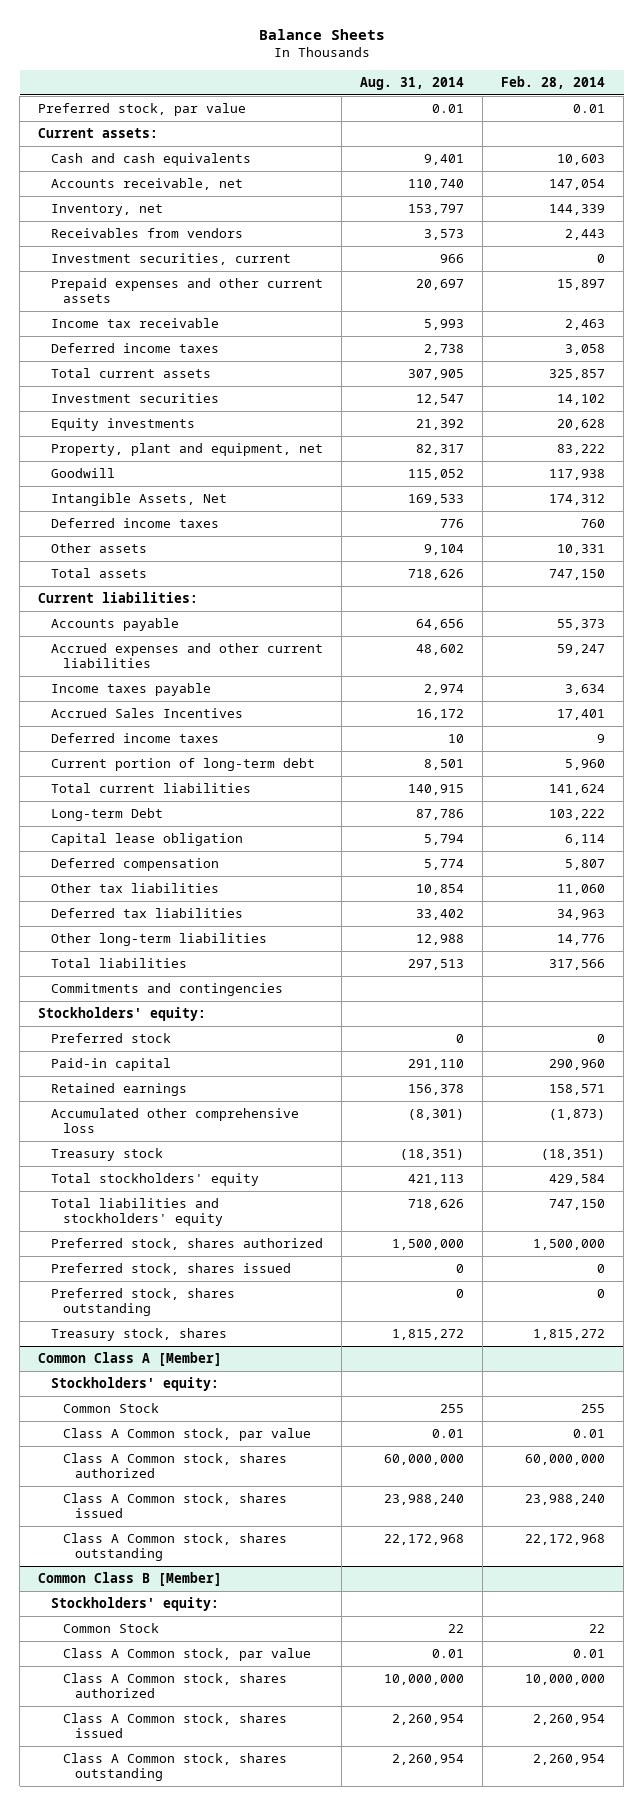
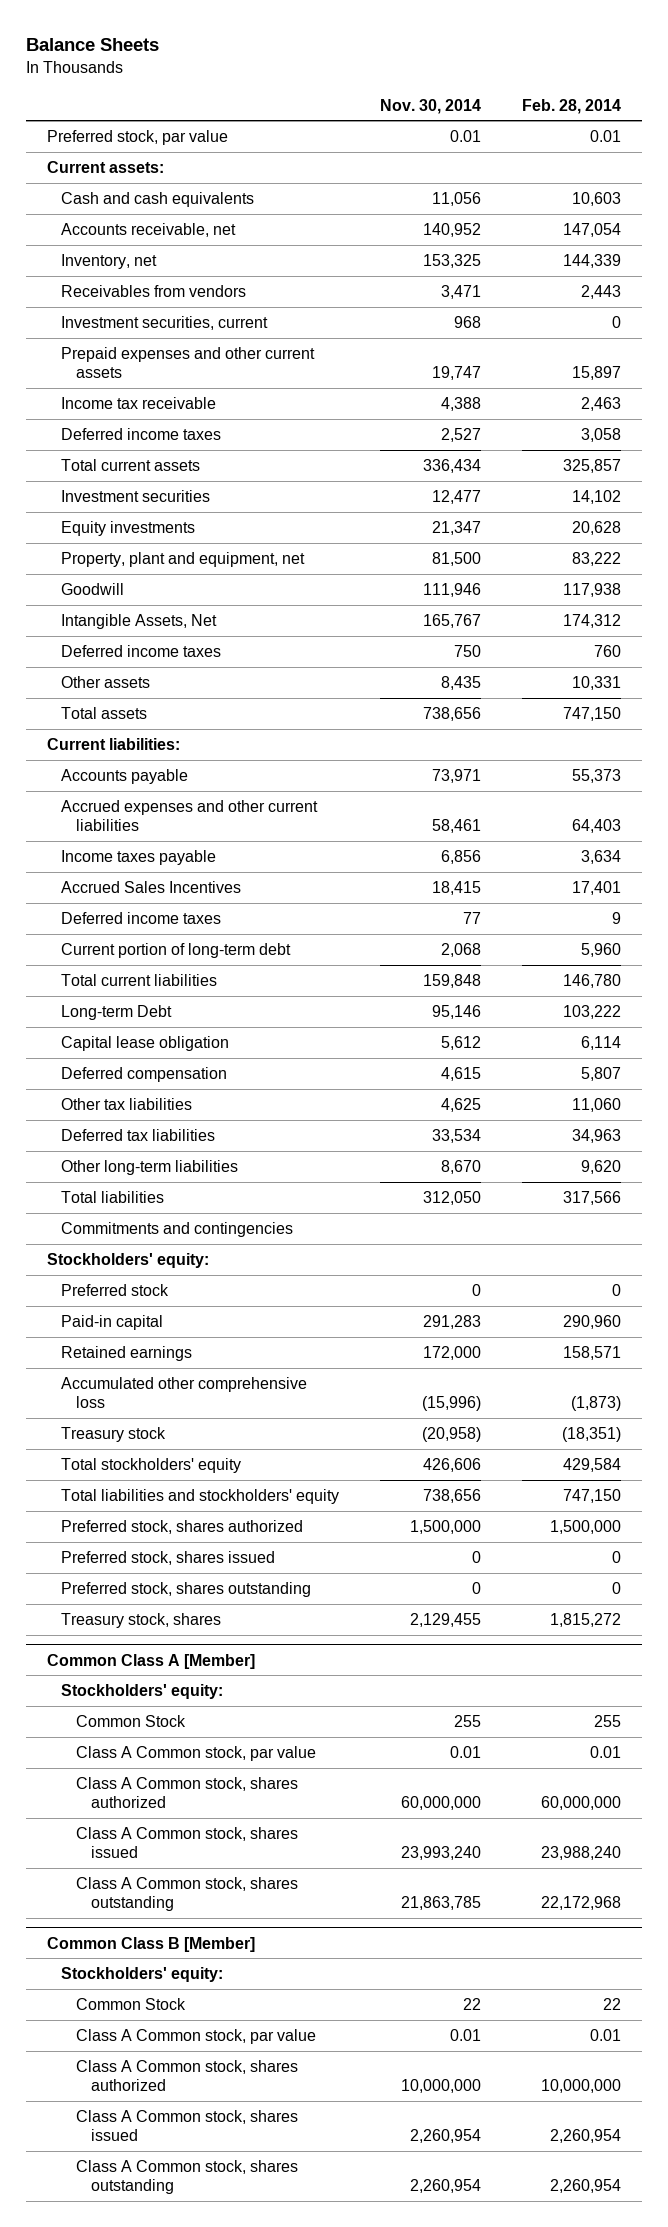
[359,76,464,90] Aug. 31, 2014 -> none
none -> [380,98,482,114] Nov. 30, 2014
[556,644,605,656] 59,247 -> [572,819,622,834] 64,403
[548,784,605,796] 141,624 -> [563,973,622,988] 146,780
[556,934,605,946] 14,776 -> [581,1159,622,1174] 9,620

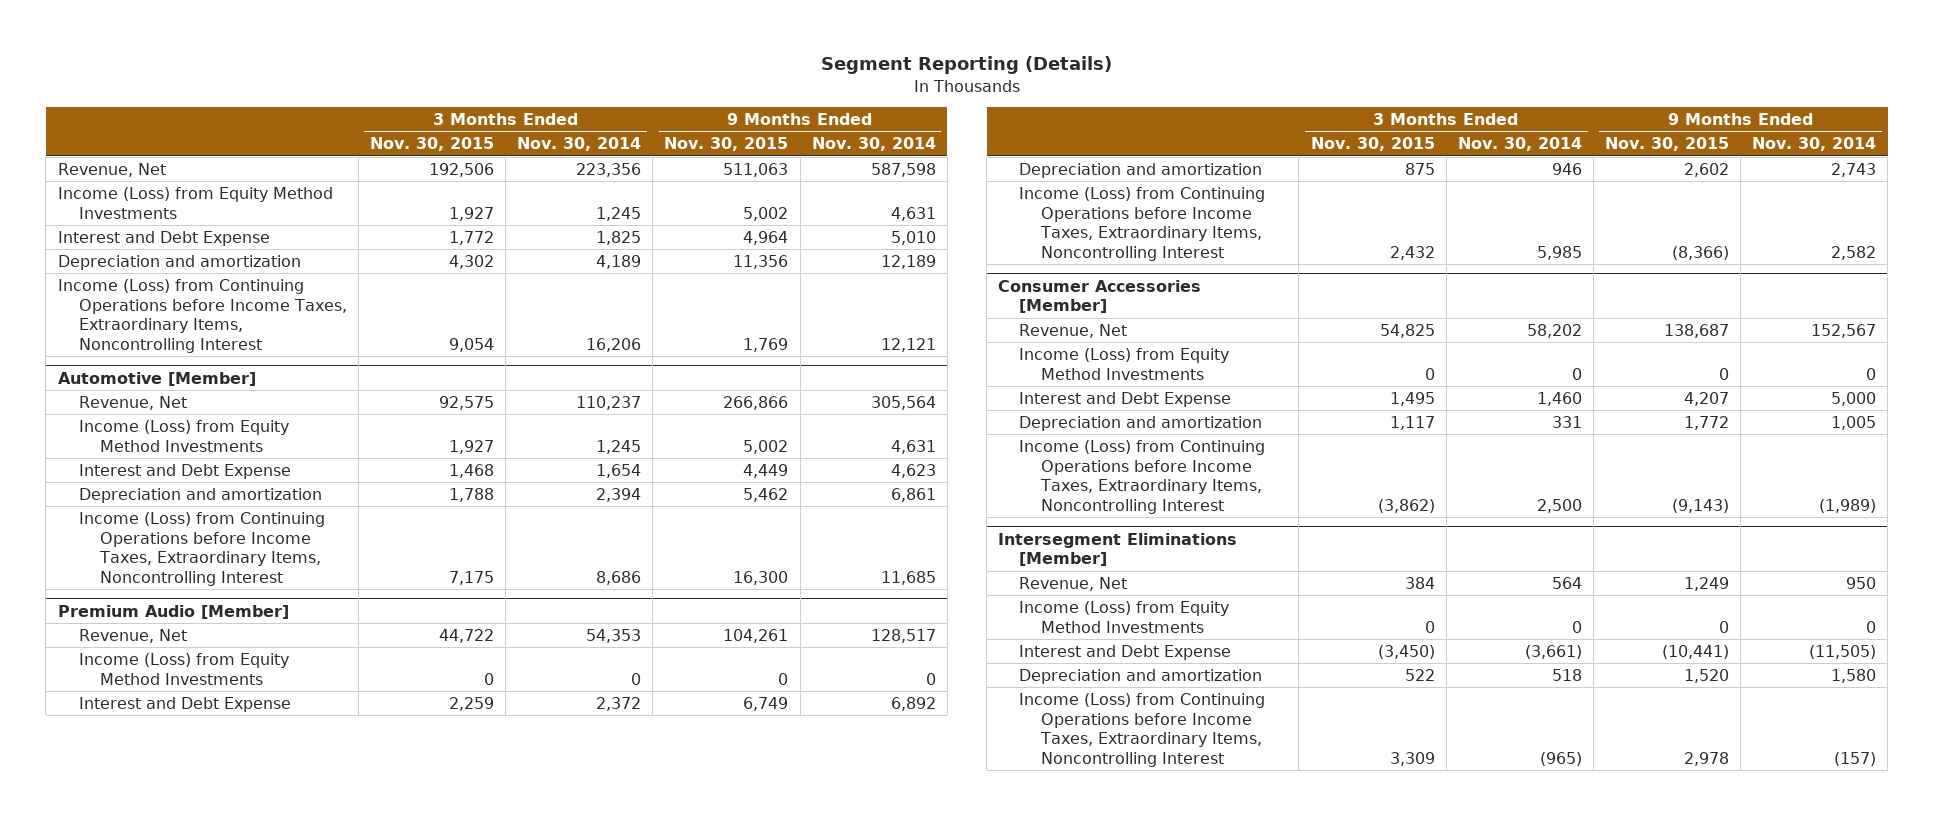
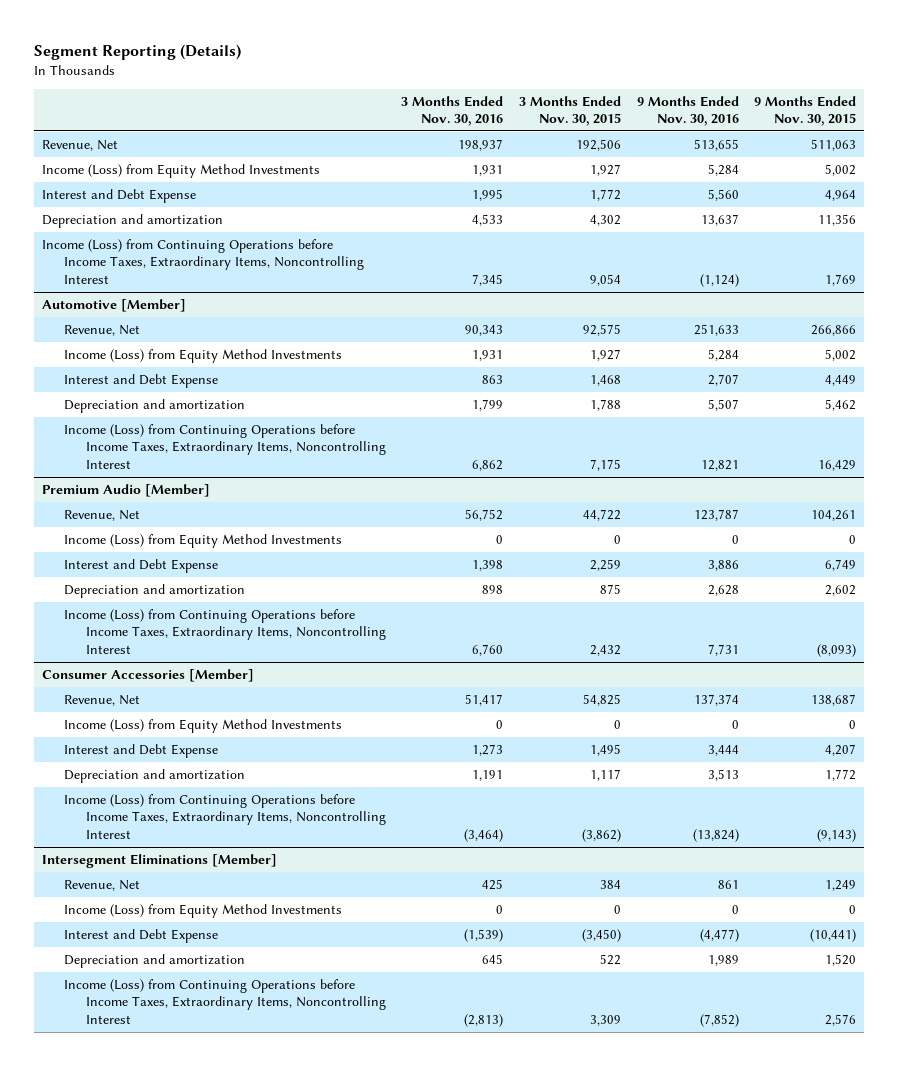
[517,137,642,152] Nov. 30, 2014 -> none
[811,137,936,152] Nov. 30, 2014 -> none
none -> [401,95,504,126] 3 Months Ended Nov. 30, 2016
none -> [636,95,739,126] 9 Months Ended Nov. 30, 2016
[733,571,789,586] 16,300 -> [818,459,857,471] 16,429
[1671,246,1729,261] (8,366) -> [817,643,857,657] (8,093)
[1683,752,1729,767] 2,978 -> [825,1013,857,1026] 2,576

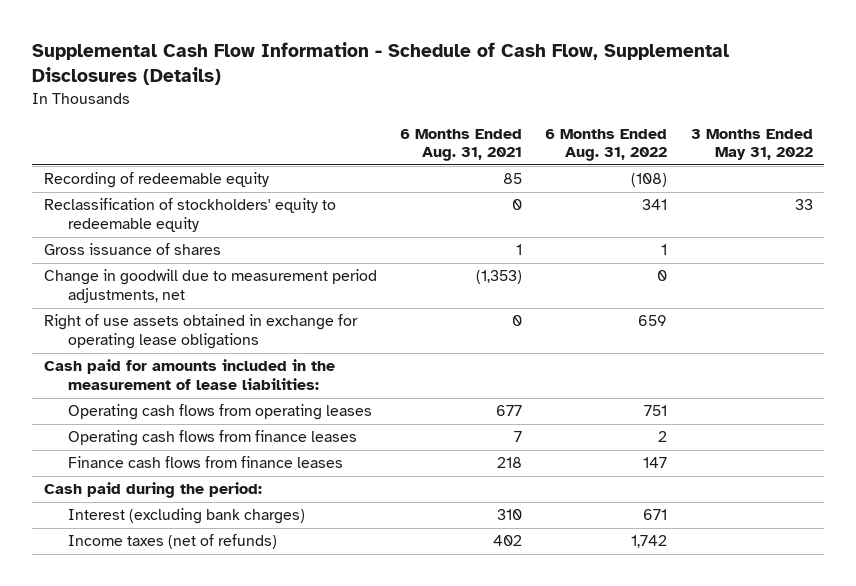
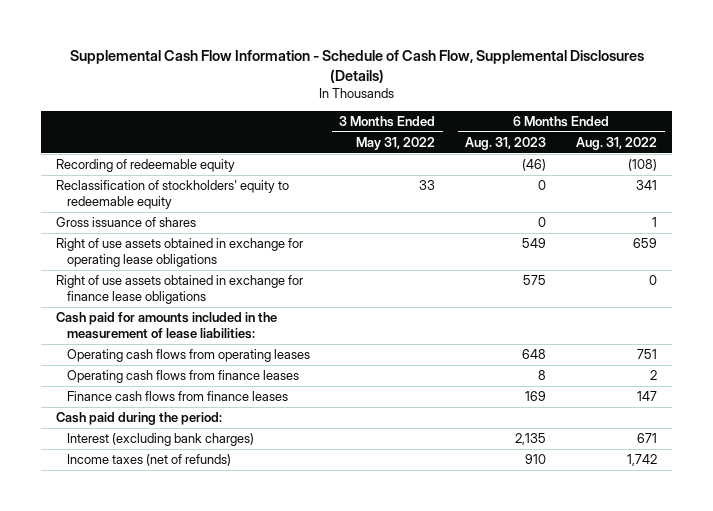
[400,128,523,162] 6 Months Ended Aug. 31, 2021 -> none
none -> [465,137,547,151] Aug. 31, 2023
[43,269,377,304] Change in goodwill due to measurement period adjustments, net -> none
none -> [56,275,304,304] Right of use assets obtained in exchange for finance lease obligations

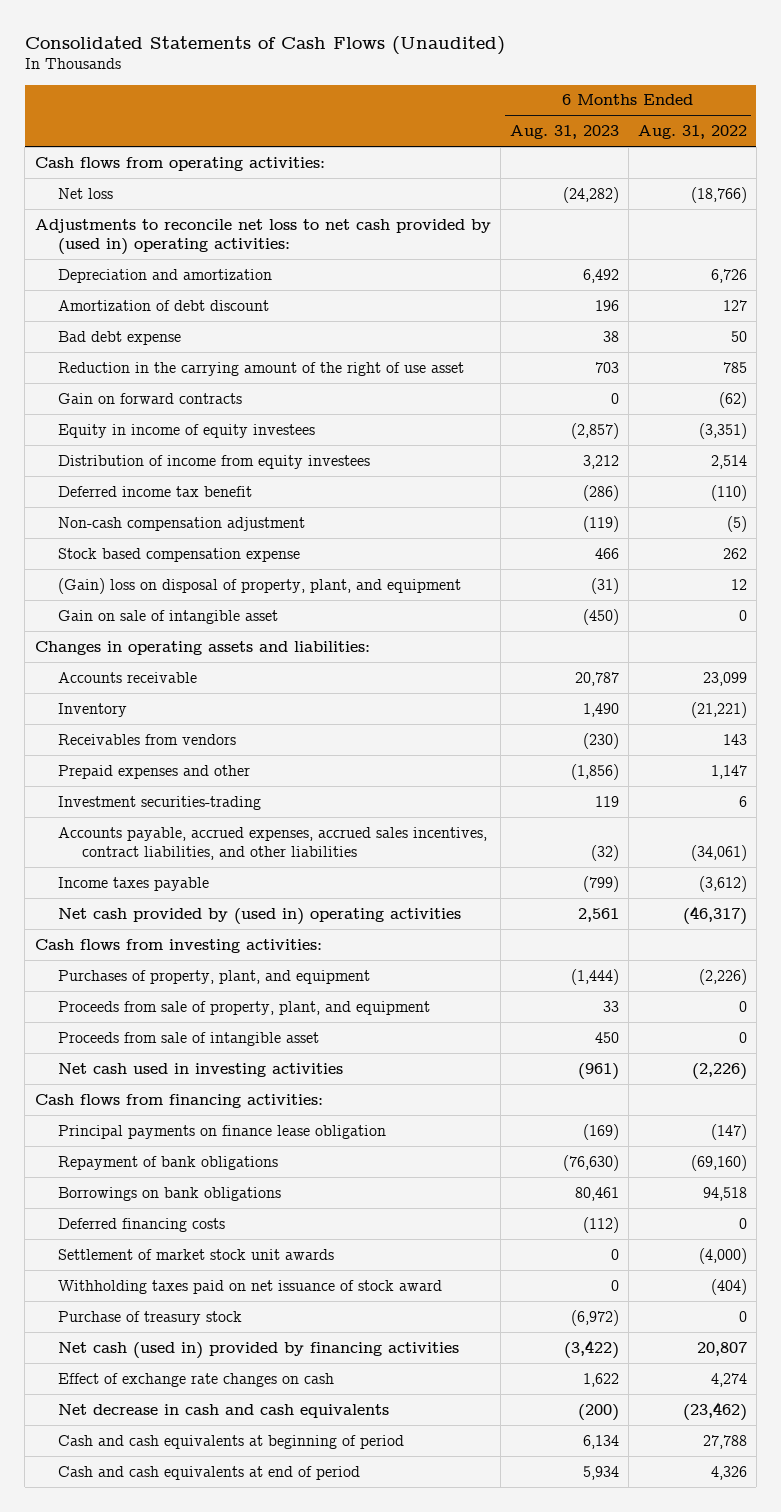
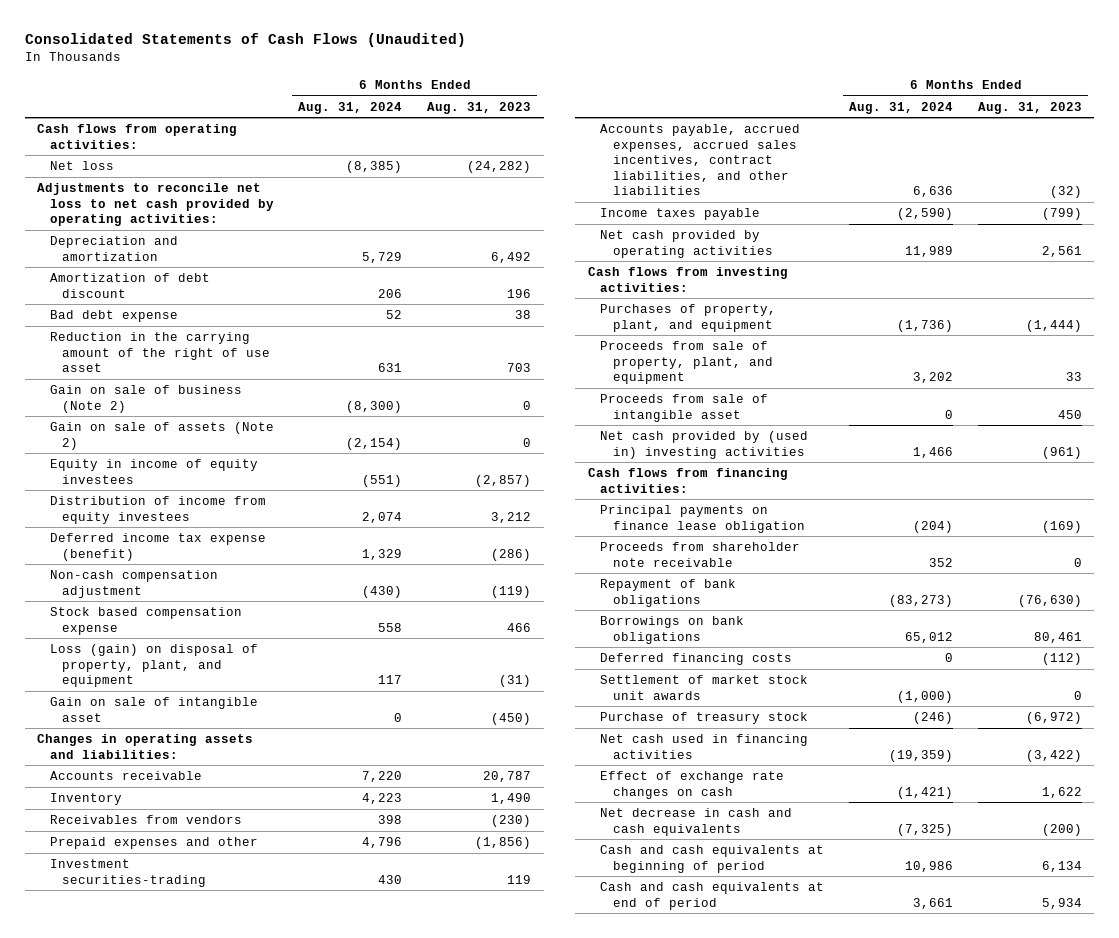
[637,125,747,140] Aug. 31, 2022 -> none
none -> [298,101,403,114] Aug. 31, 2024
[34,218,491,256] Adjustments to reconcile net loss to net cash provided by (used in) operating activities: -> [37,183,274,227] Adjustments to reconcile net loss to net cash provided by operating activities:
[58,392,243,404] Gain on forward contracts -> none
none -> [49,385,242,413] Gain on sale of business (Note 2)
none -> [49,422,274,450] Gain on sale of assets (Note 2)
[58,485,253,497] Deferred income tax benefit -> [49,533,266,561] Deferred income tax expense (benefit)
[58,577,462,594] (Gain) loss on disposal of property, plant, and equipment -> [49,644,258,688] Loss (gain) on disposal of property, plant, and equipment
[58,907,462,925] Net cash provided by (used in) operating activities -> [600,230,773,258] Net cash provided by operating activities
[58,1062,344,1077] Net cash used in investing activities -> [600,431,809,459] Net cash provided by (used in) investing activities
none -> [600,542,801,567] Proceeds from shareholder note receivable
[58,1279,443,1294] Withholding taxes paid on net issuance of stock award -> none
[58,1341,460,1359] Net cash (used in) provided by financing activities -> [600,734,809,759] Net cash used in financing activities

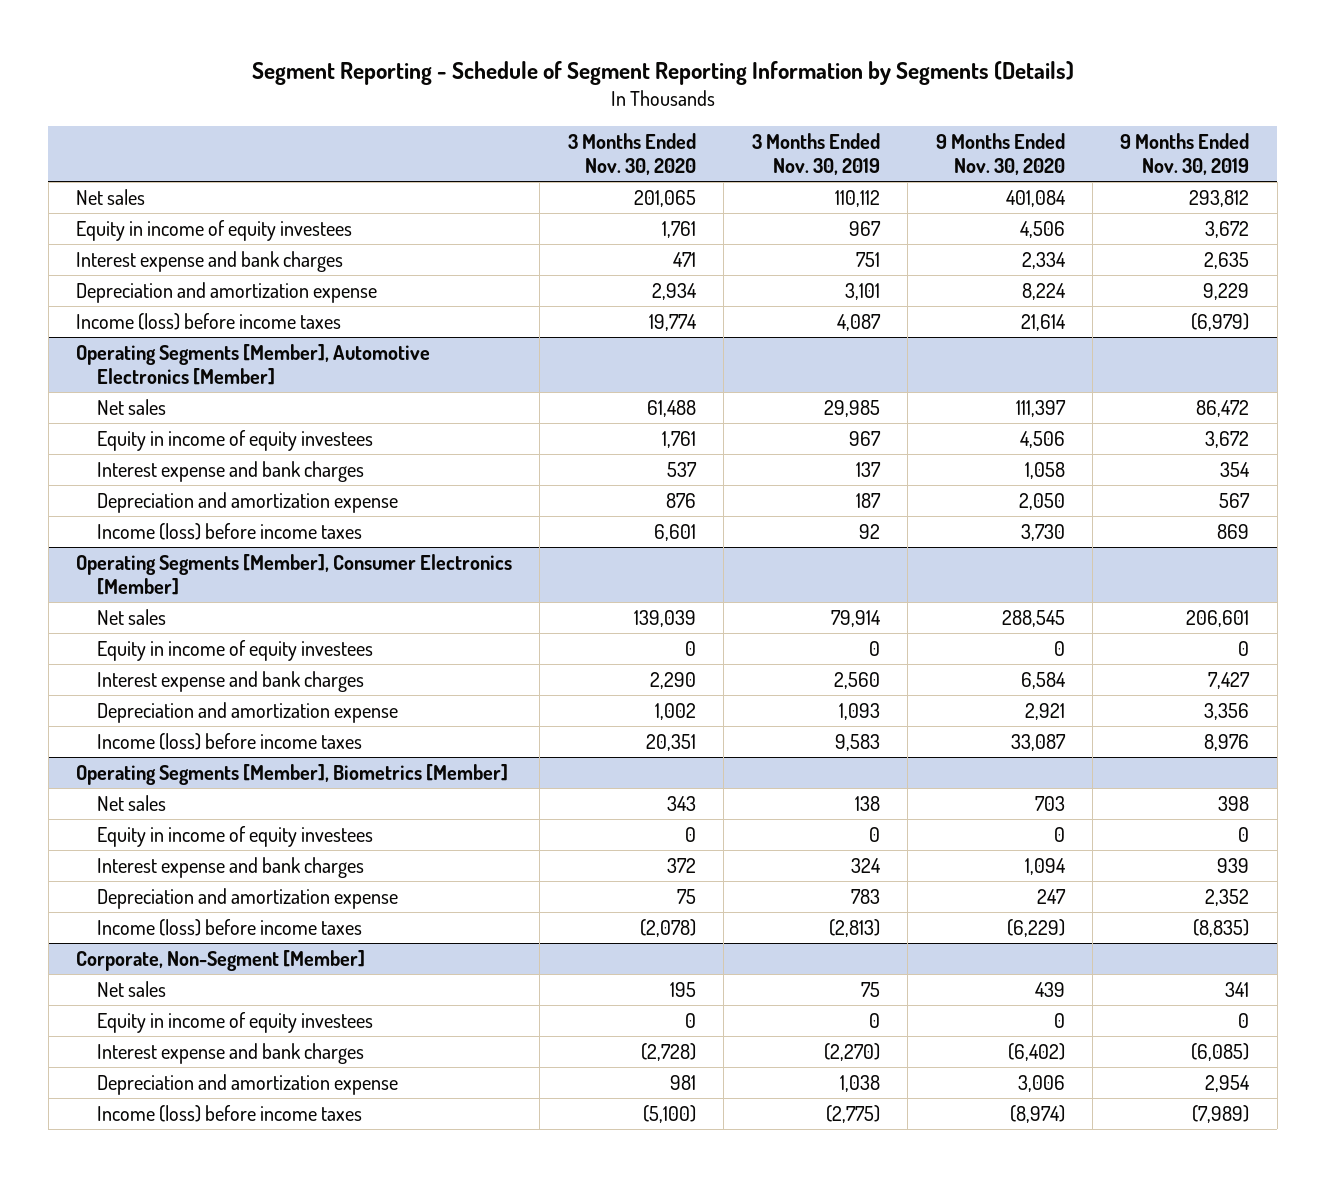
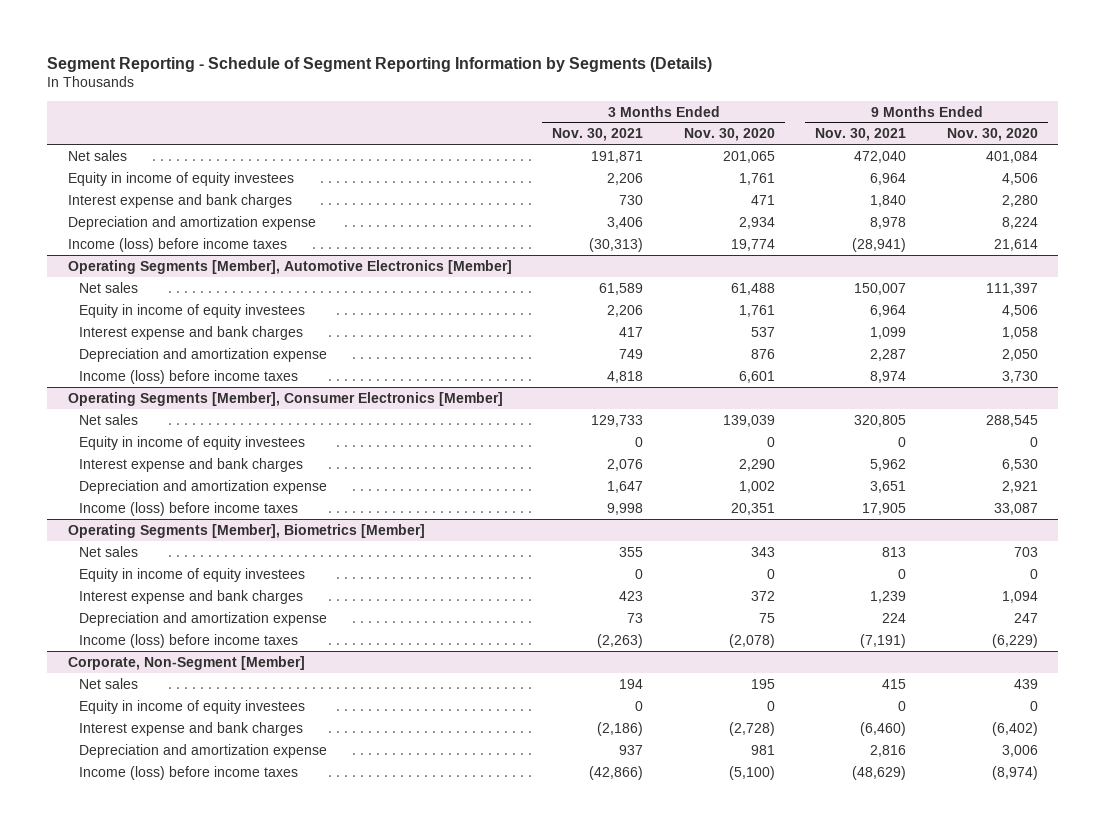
[751,133,880,175] 3 Months Ended Nov. 30, 2019 -> none
[1120,133,1250,175] 9 Months Ended Nov. 30, 2019 -> none
none -> [552,128,644,142] Nov. 30, 2021
none -> [815,128,907,142] Nov. 30, 2021
[1021,251,1066,269] 2,334 -> [1002,194,1039,207] 2,280
[1020,671,1066,689] 6,584 -> [1002,458,1039,471] 6,530

